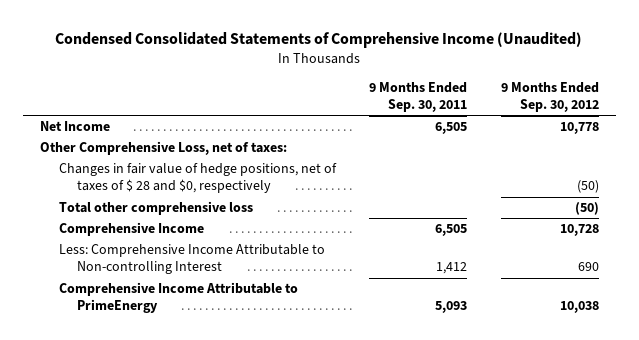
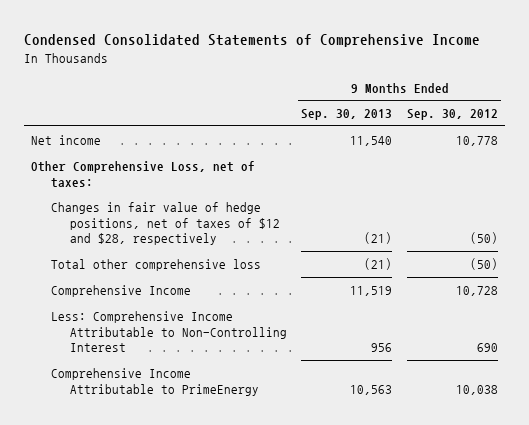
[55,32,583,49] Condensed Consolidated Statements of Comprehensive Income (Unaudited) -> [24,34,481,48] Condensed Consolidated Statements of Comprehensive Income
[369,81,468,113] 9 Months Ended Sep. 30, 2011 -> none
none -> [301,109,393,121] Sep. 30, 2013
[39,121,110,132] Net Income -> [31,134,102,145] Net income
[58,163,337,194] Changes in fair value of hedge positions, net of taxes of $ 28 and $0, respectively -> [50,201,280,246] Changes in fair value of hedge positions, net of taxes of $12 and $28, respectively
[58,244,325,275] Less: Comprehensive Income Attributable to Non-controlling Interest -> [50,310,287,353] Less: Comprehensive Income Attributable to Non-Controlling Interest

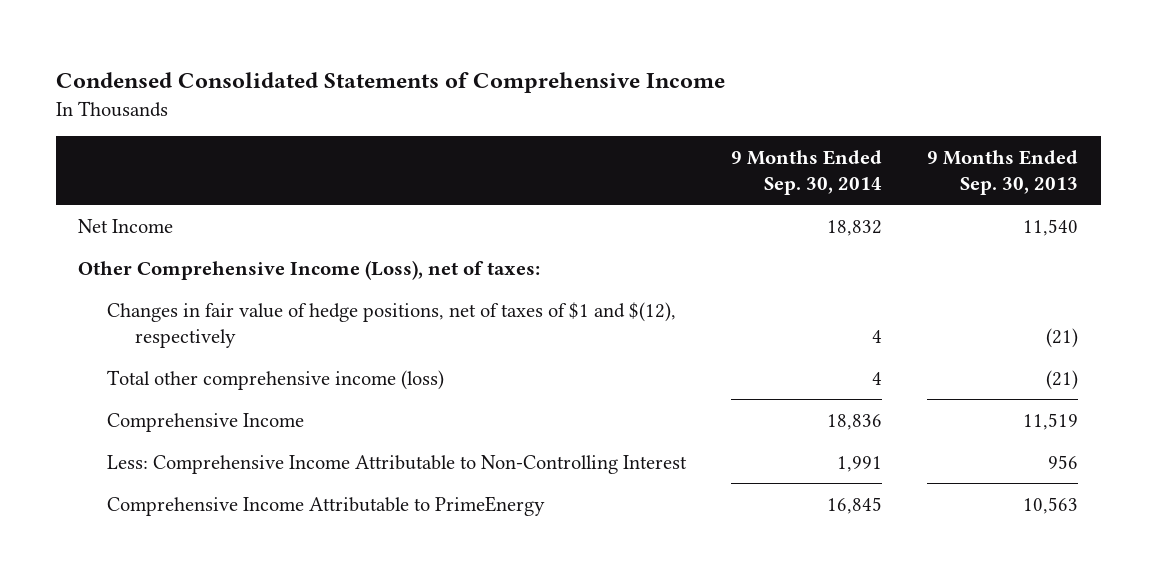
[406,109,498,121] Sep. 30, 2012 -> none
none -> [731,149,883,196] 9 Months Ended Sep. 30, 2014
[31,134,102,145] Net income -> [78,218,174,233] Net Income
[31,160,256,188] Other Comprehensive Loss, net of taxes: -> [78,259,541,280] Other Comprehensive Income (Loss), net of taxes:
[50,201,280,246] Changes in fair value of hedge positions, net of taxes of $12 and $28, respectively -> [106,301,676,349] Changes in fair value of hedge positions, net of taxes of $1 and $(12), respectively
[50,258,261,271] Total other comprehensive loss -> [106,369,444,390] Total other comprehensive income (loss)

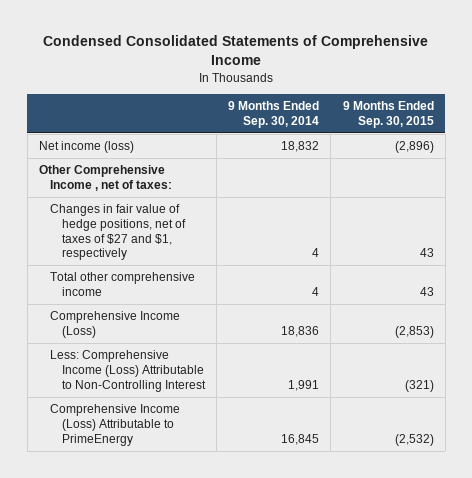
[927,149,1079,196] 9 Months Ended Sep. 30, 2013 -> none
none -> [342,101,434,128] 9 Months Ended Sep. 30, 2015
[78,218,174,233] Net Income -> [38,141,134,154] Net income (loss)
[78,259,541,280] Other Comprehensive Income (Loss), net of taxes: -> [38,165,173,192] Other Comprehensive Income , net of taxes:
[106,301,676,349] Changes in fair value of hedge positions, net of taxes of $1 and $(12), respectively -> [50,204,186,261] Changes in fair value of hedge positions, net of taxes of $27 and $1, respectively
[106,369,444,390] Total other comprehensive income (loss) -> [50,272,196,297] Total other comprehensive income
[106,412,304,432] Comprehensive Income -> [50,311,181,339] Comprehensive Income (Loss)
[106,454,687,474] Less: Comprehensive Income Attributable to Non-Controlling Interest -> [50,350,206,392] Less: Comprehensive Income (Loss) Attributable to Non-Controlling Interest
[106,495,545,516] Comprehensive Income Attributable to PrimeEnergy -> [50,404,181,446] Comprehensive Income (Loss) Attributable to PrimeEnergy

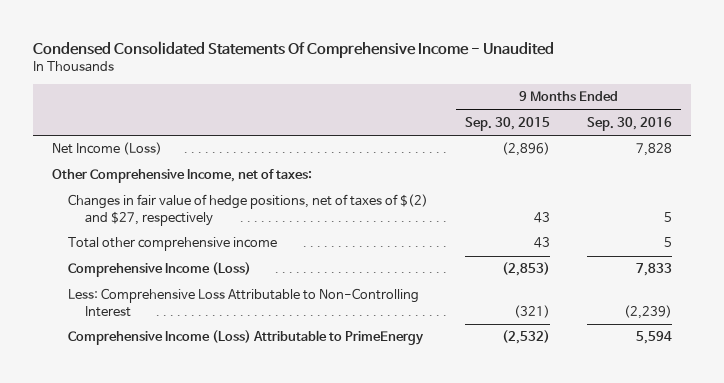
[43,35,429,66] Condensed Consolidated Statements of Comprehensive Income -> [33,40,555,58] Condensed Consolidated Statements Of Comprehensive Income - Unaudited
[228,101,320,128] 9 Months Ended Sep. 30, 2014 -> none
none -> [587,116,673,131] Sep. 30, 2016
[38,141,134,154] Net income (loss) -> [51,142,162,156] Net Income (Loss)
[38,165,173,192] Other Comprehensive Income , net of taxes: -> [51,169,312,184] Other Comprehensive Income, net of taxes:
[50,204,186,261] Changes in fair value of hedge positions, net of taxes of $27 and $1, respectively -> [68,194,429,226] Changes in fair value of hedge positions, net of taxes of $(2) and $27, respectively
[50,350,206,392] Less: Comprehensive Income (Loss) Attributable to Non-Controlling Interest -> [68,288,420,317] Less: Comprehensive Loss Attributable to Non-Controlling Interest

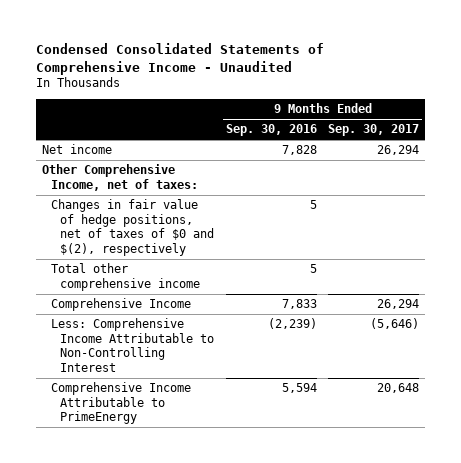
[33,40,555,58] Condensed Consolidated Statements Of Comprehensive Income - Unaudited -> [36,42,325,75] Condensed Consolidated Statements of Comprehensive Income - Unaudited
[465,116,551,131] Sep. 30, 2015 -> none
none -> [328,124,420,137] Sep. 30, 2017
[51,142,162,156] Net Income (Loss) -> [42,144,113,155] Net income
[68,194,429,226] Changes in fair value of hedge positions, net of taxes of $(2) and $27, respectively -> [51,199,215,256] Changes in fair value of hedge positions, net of taxes of $0 and $(2), respectively
[68,262,252,278] Comprehensive Income (Loss) -> [51,298,192,312] Comprehensive Income
[68,288,420,317] Less: Comprehensive Loss Attributable to Non-Controlling Interest -> [51,318,215,372] Less: Comprehensive Income Attributable to Non-Controlling Interest
[68,330,425,346] Comprehensive Income (Loss) Attributable to PrimeEnergy -> [51,382,192,425] Comprehensive Income Attributable to PrimeEnergy

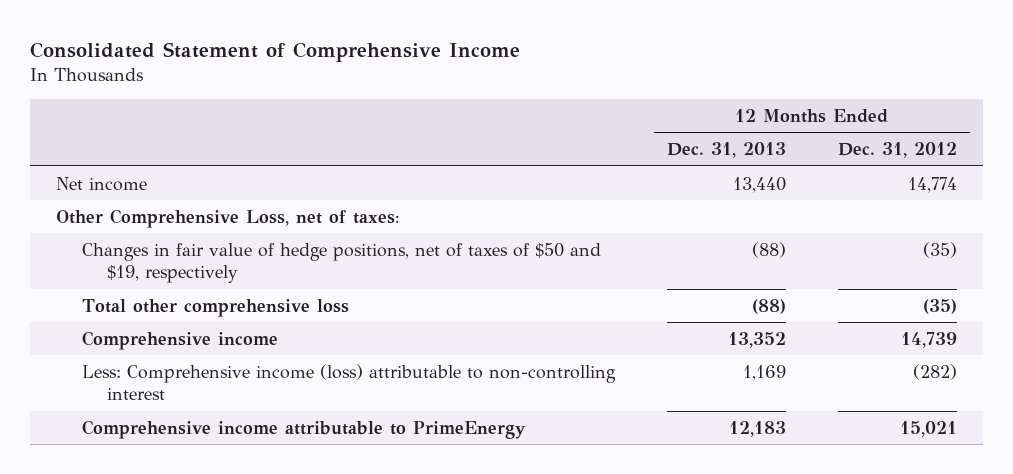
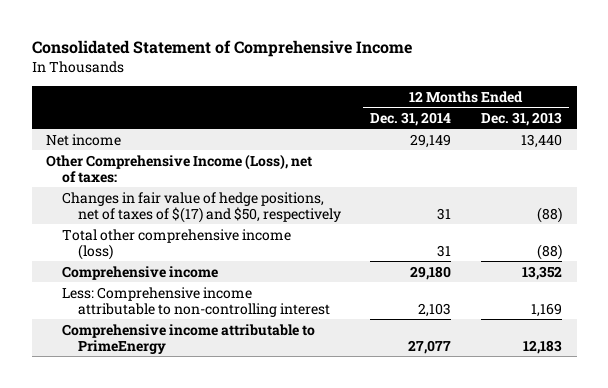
[837,142,957,159] Dec. 31, 2012 -> none
none -> [370,111,452,126] Dec. 31, 2014
[55,208,399,228] Other Comprehensive Loss, net of taxes: -> [46,153,313,183] Other Comprehensive Income (Loss), net of taxes:
[81,242,601,284] Changes in fair value of hedge positions, net of taxes of $50 and $19, respectively -> [61,191,341,223] Changes in fair value of hedge positions, net of taxes of $(17) and $50, respectively
[81,298,349,317] Total other comprehensive loss -> [61,228,291,260] Total other comprehensive income (loss)
[81,363,616,401] Less: Comprehensive income (loss) attributable to non-controlling interest -> [61,286,330,317] Less: Comprehensive income attributable to non-controlling interest

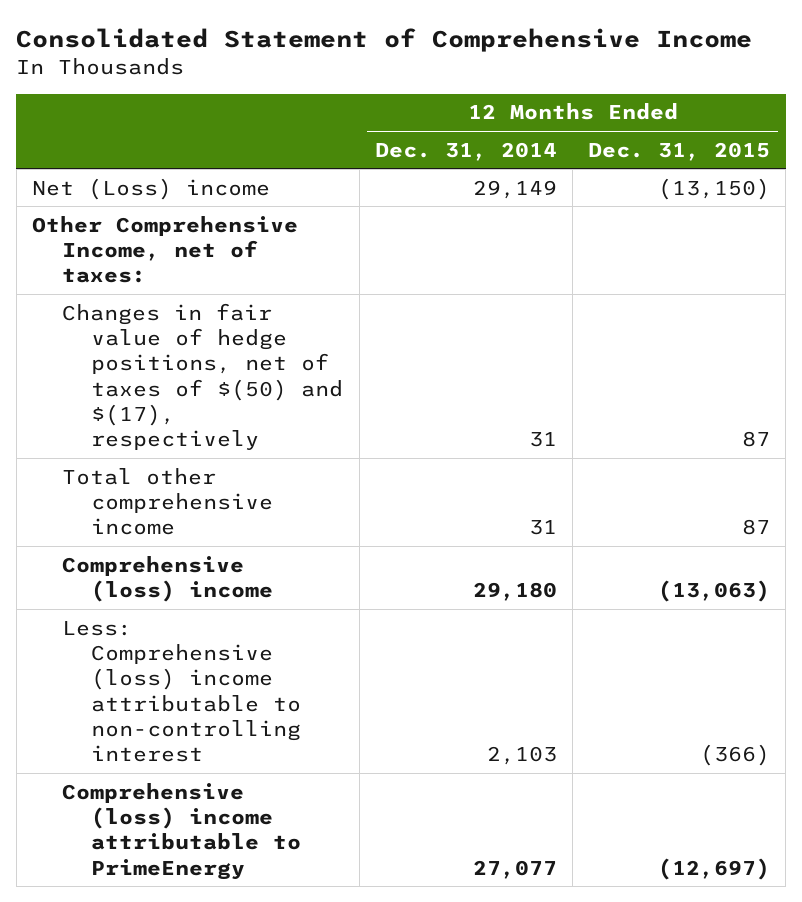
[481,111,563,126] Dec. 31, 2013 -> none
none -> [588,141,771,161] Dec. 31, 2015
[46,133,122,146] Net income -> [32,177,271,200] Net (Loss) income
[46,153,313,183] Other Comprehensive Income (Loss), net of taxes: -> [32,215,299,284] Other Comprehensive Income, net of taxes:
[61,191,341,223] Changes in fair value of hedge positions, net of taxes of $(17) and $50, respectively -> [61,302,344,451] Changes in fair value of hedge positions, net of taxes of $(50) and $(17), respectively
[61,228,291,260] Total other comprehensive income (loss) -> [61,467,274,536] Total other comprehensive income
[61,265,218,280] Comprehensive income -> [61,555,274,602] Comprehensive (loss) income
[61,286,330,317] Less: Comprehensive income attributable to non-controlling interest -> [61,620,302,763] Less: Comprehensive (loss) income attributable to non-controlling interest
[61,323,315,354] Comprehensive income attributable to PrimeEnergy -> [61,782,302,880] Comprehensive (loss) income attributable to PrimeEnergy

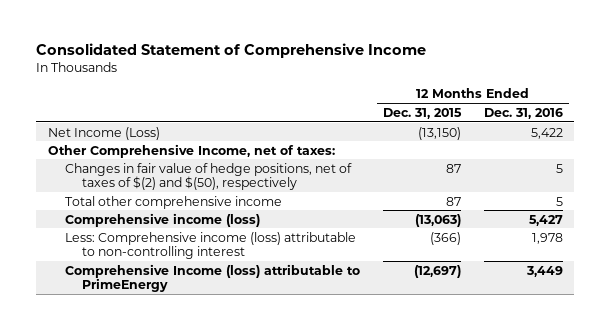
[374,141,557,161] Dec. 31, 2014 -> none
none -> [483,107,563,119] Dec. 31, 2016
[32,177,271,200] Net (Loss) income -> [47,126,160,140] Net Income (Loss)
[61,302,344,451] Changes in fair value of hedge positions, net of taxes of $(50) and $(17), respectively -> [64,162,352,191] Changes in fair value of hedge positions, net of taxes of $(2) and $(50), respectively
[61,555,274,602] Comprehensive (loss) income -> [64,212,260,227] Comprehensive income (loss)
[61,620,302,763] Less: Comprehensive (loss) income attributable to non-controlling interest -> [64,231,356,260] Less: Comprehensive income (loss) attributable to non-controlling interest
[61,782,302,880] Comprehensive (loss) income attributable to PrimeEnergy -> [64,263,360,293] Comprehensive Income (loss) attributable to PrimeEnergy

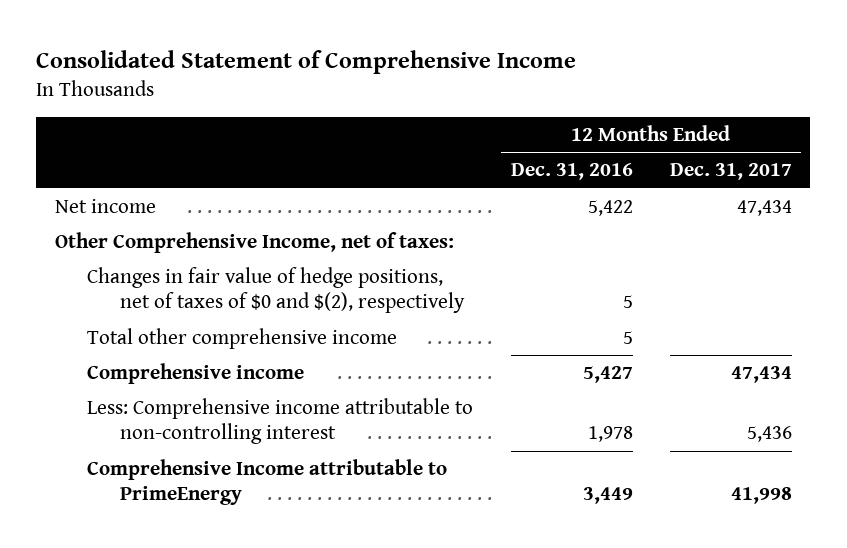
[382,107,462,119] Dec. 31, 2015 -> none
none -> [669,163,792,181] Dec. 31, 2017
[47,126,160,140] Net Income (Loss) -> [55,199,157,214] Net income
[64,162,352,191] Changes in fair value of hedge positions, net of taxes of $(2) and $(50), respectively -> [87,267,465,314] Changes in fair value of hedge positions, net of taxes of $0 and $(2), respectively
[64,212,260,227] Comprehensive income (loss) -> [87,363,305,385] Comprehensive income
[64,231,356,260] Less: Comprehensive income (loss) attributable to non-controlling interest -> [87,398,474,445] Less: Comprehensive income attributable to non-controlling interest
[64,263,360,293] Comprehensive Income (loss) attributable to PrimeEnergy -> [87,459,448,506] Comprehensive Income attributable to PrimeEnergy

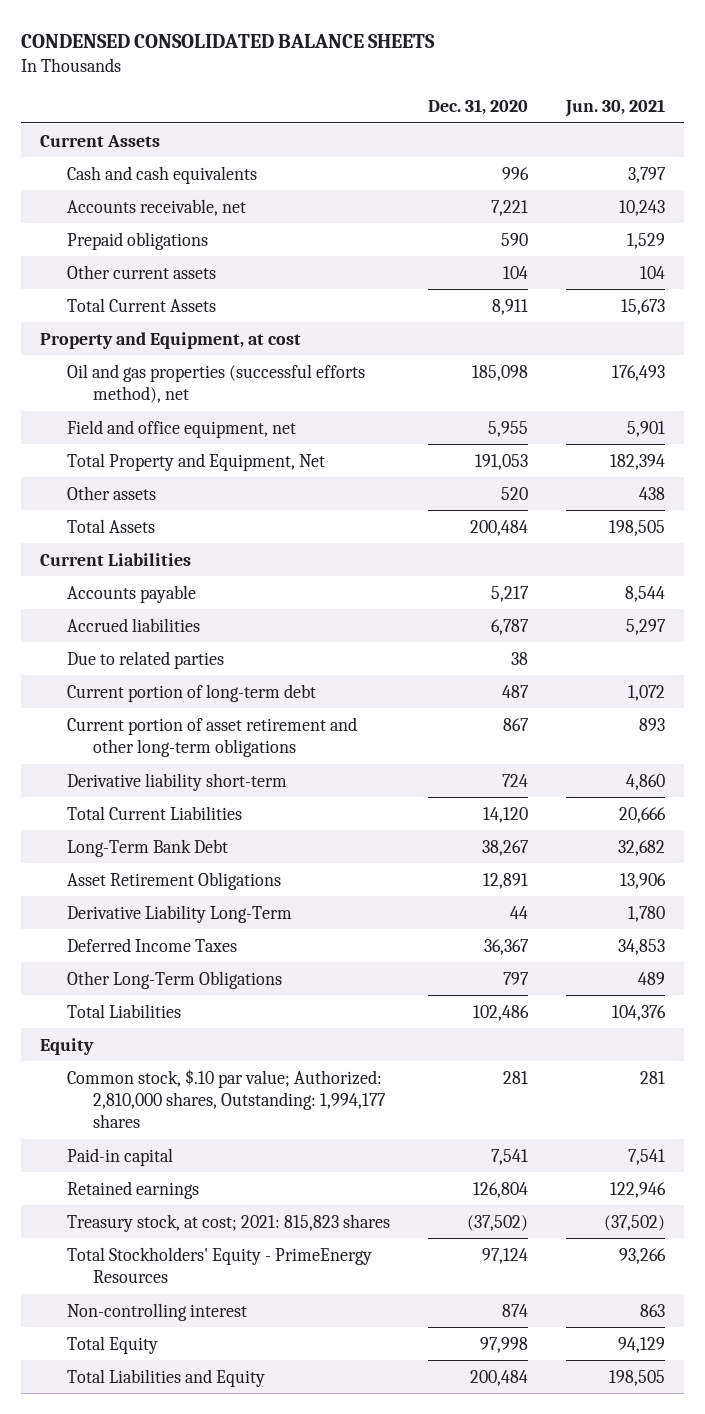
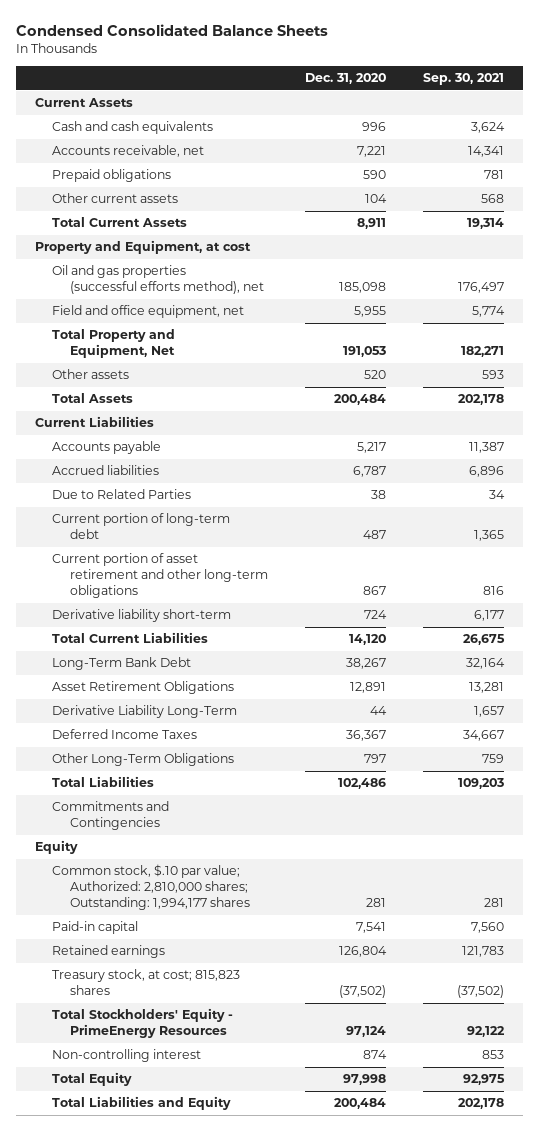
[21,34,436,49] CONDENSED CONSOLIDATED BALANCE SHEETS -> [16,24,329,37] Condensed Consolidated Balance Sheets
[564,98,665,117] Jun. 30, 2021 -> none
none -> [423,73,505,86] Sep. 30, 2021
[66,650,224,669] Due to related parties -> [52,489,192,500] Due to Related Parties
none -> [52,801,170,831] Commitments and Contingencies
[66,1068,387,1129] Common stock, $.10 par value; Authorized: 2,810,000 shares, Outstanding: 1,994,177 shares -> [52,864,251,911] Common stock, $.10 par value; Authorized: 2,810,000 shares; Outstanding: 1,994,177 shares
[66,1213,390,1232] Treasury stock, at cost; 2021: 815,823 shares -> [52,969,241,996] Treasury stock, at cost; 815,823 shares

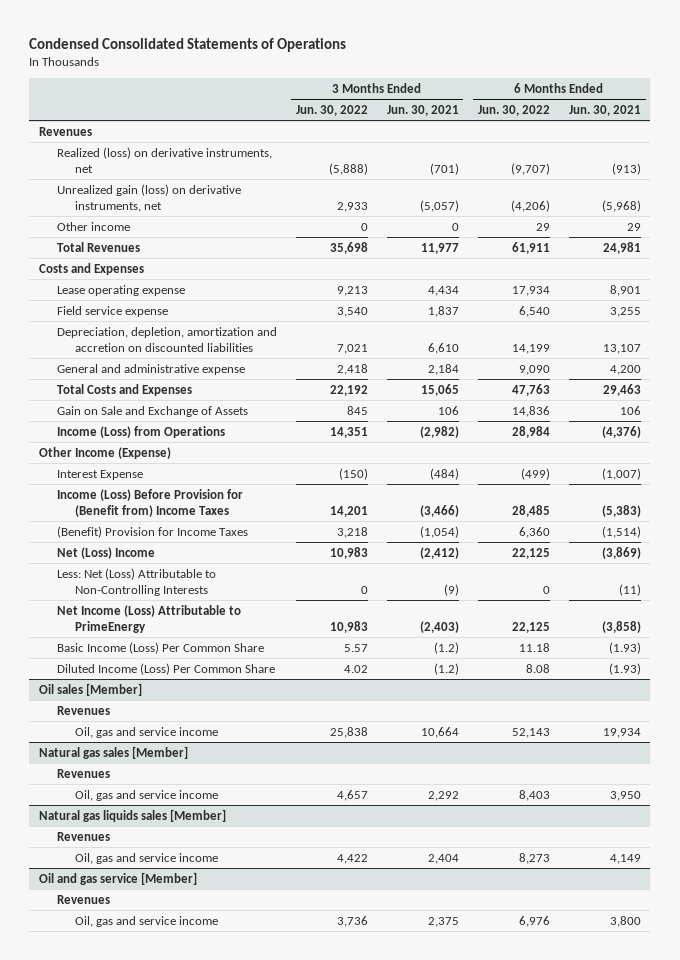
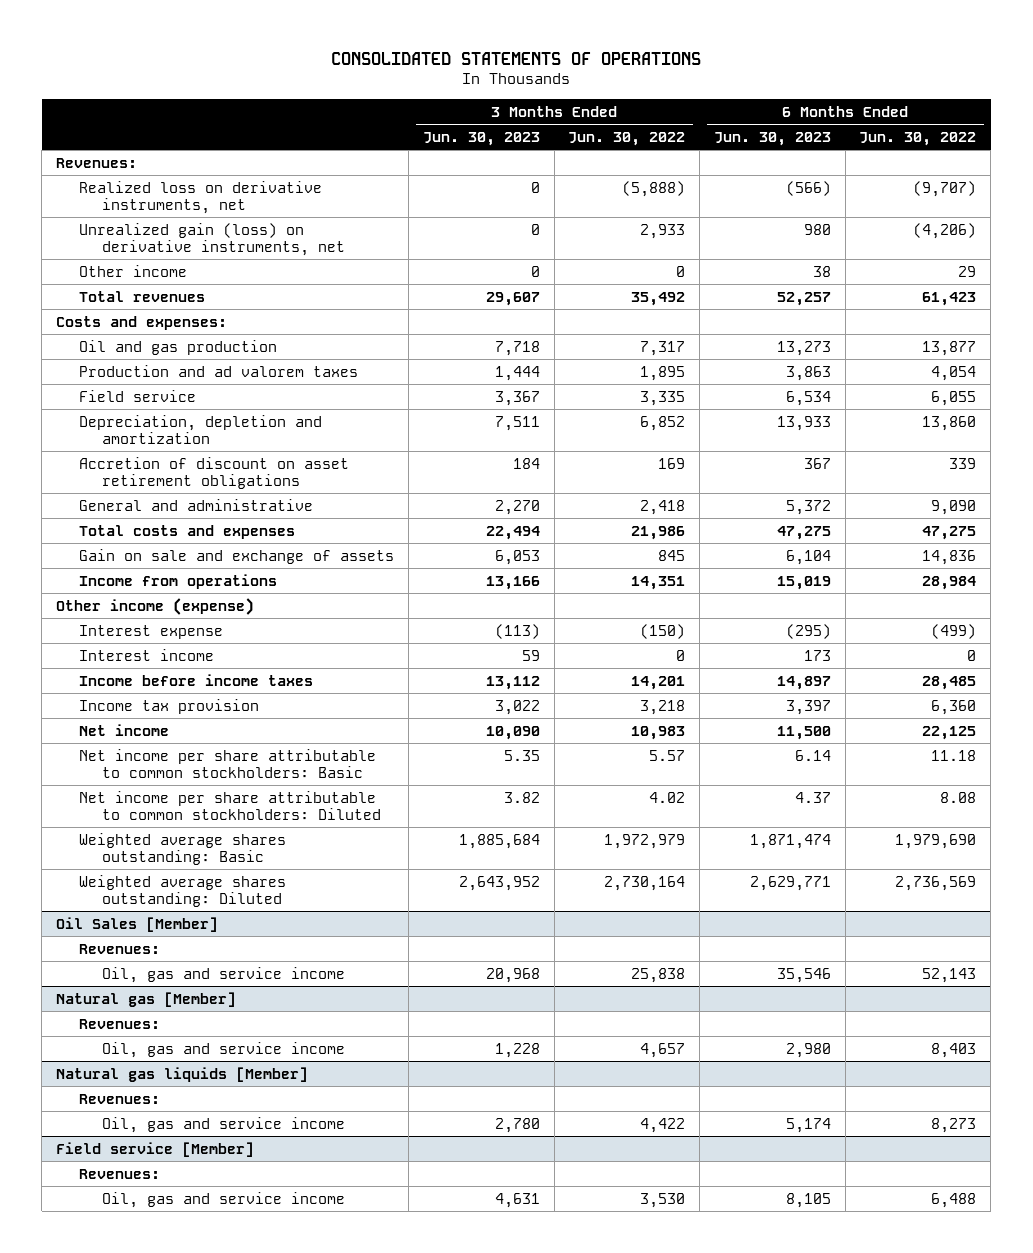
[29,37,347,52] Condensed Consolidated Statements of Operations -> [331,51,702,65] CONSOLIDATED STATEMENTS OF OPERATIONS
[386,104,459,116] Jun. 30, 2021 -> none
[568,104,641,116] Jun. 30, 2021 -> none
none -> [422,132,540,147] Jun. 30, 2023
none -> [713,132,831,147] Jun. 30, 2023
[38,126,92,136] Revenues -> [56,157,138,168] Revenues:
[56,146,272,173] Realized (loss) on derivative instruments, net -> [79,180,323,214] Realized loss on derivative instruments, net
[56,284,185,296] Lease operating expense -> none
[56,567,216,596] Less: Net (Loss) Attributable to Non-Controlling Interests -> none
[56,604,241,633] Net Income (Loss) Attributable to PrimeEnergy -> none
[56,241,140,252] Total Revenues -> [79,290,206,302] Total revenues
[329,241,368,254] 35,698 -> [631,291,686,306] 35,492
[511,241,550,254] 61,911 -> [922,291,977,306] 61,423
[38,262,144,275] Costs and Expenses -> [56,315,228,330] Costs and expenses:
none -> [79,339,278,355] Oil and gas production
none -> [79,364,359,377] Production and ad valorem taxes
[56,305,168,317] Field service expense -> [79,389,197,402] Field service
[336,306,368,317] 3,540 -> [640,390,686,406] 3,335
[518,305,550,317] 6,540 -> [931,390,977,406] 6,055
[56,326,277,352] Depreciation, depletion, amortization and accretion on discounted liabilities -> [79,414,323,444] Depreciation, depletion and amortization
[336,343,368,354] 7,021 -> [640,415,686,431] 6,852
[511,343,550,354] 14,199 -> [922,415,977,431] 13,860
none -> [79,456,350,489] Accretion of discount on asset retirement obligations
[56,363,245,375] General and administrative expense -> [79,498,314,511] General and administrative
[56,383,192,396] Total Costs and Expenses -> [79,524,296,539] Total costs and expenses
[329,384,368,396] 22,192 -> [631,525,686,540] 21,986
[511,383,550,396] 47,763 -> [922,525,977,540] 47,275
[56,405,248,417] Gain on Sale and Exchange of Assets -> [79,548,395,564] Gain on sale and exchange of assets
[56,425,225,438] Income (Loss) from Operations -> [79,573,278,589] Income from operations
[38,446,171,459] Other Income (Expense) -> [56,597,255,615] Other income (expense)
[56,469,143,480] Interest Expense -> [79,624,224,639] Interest expense
none -> [79,648,215,661] Interest income
[56,488,243,517] Income (Loss) Before Provision for (Benefit from) Income Taxes -> [79,673,314,686] Income before income taxes
[56,525,248,538] (Benefit) Provision for Income Taxes -> [79,698,260,714] Income tax provision
[56,546,155,559] Net (Loss) Income -> [79,723,170,736] Net income
[56,641,264,654] Basic Income (Loss) Per Common Share -> [79,748,377,778] Net income per share attributable to common stockholders: Basic
[56,662,275,675] Diluted Income (Loss) Per Common Share -> [79,790,382,820] Net income per share attributable to common stockholders: Diluted
none -> [79,832,287,865] Weighted average shares outstanding: Basic
none -> [79,874,287,907] Weighted average shares outstanding: Diluted
[38,682,142,696] Oil sales [Member] -> [56,916,219,932] Oil Sales [Member]
[56,705,110,715] Revenues -> [79,943,161,954] Revenues:
[38,745,188,759] Natural gas sales [Member] -> [56,991,237,1007] Natural gas [Member]
[56,768,110,778] Revenues -> [79,1018,161,1029] Revenues:
[38,808,226,822] Natural gas liquids sales [Member] -> [56,1066,309,1082] Natural gas liquids [Member]
[56,831,110,841] Revenues -> [79,1093,161,1104] Revenues:
[38,871,197,885] Oil and gas service [Member] -> [56,1141,255,1157] Field service [Member]
[56,894,110,904] Revenues -> [79,1168,161,1179] Revenues:
[336,915,368,927] 3,736 -> [640,1192,686,1208] 3,530
[518,915,550,927] 6,976 -> [931,1192,977,1208] 6,488

